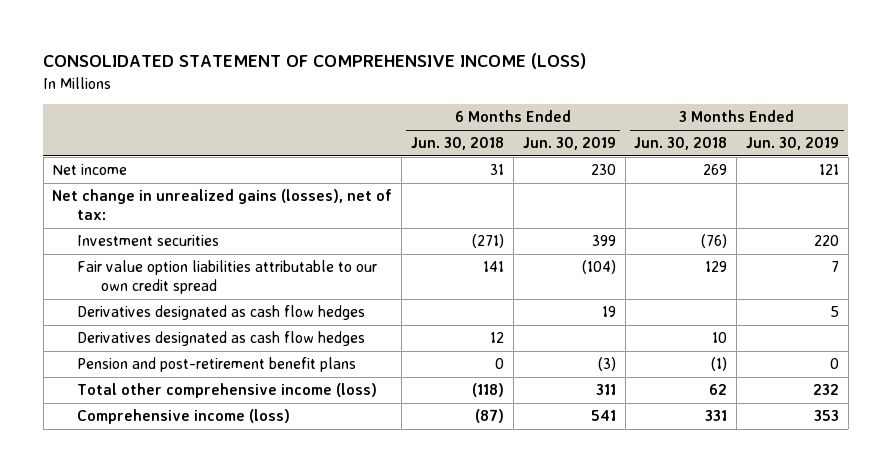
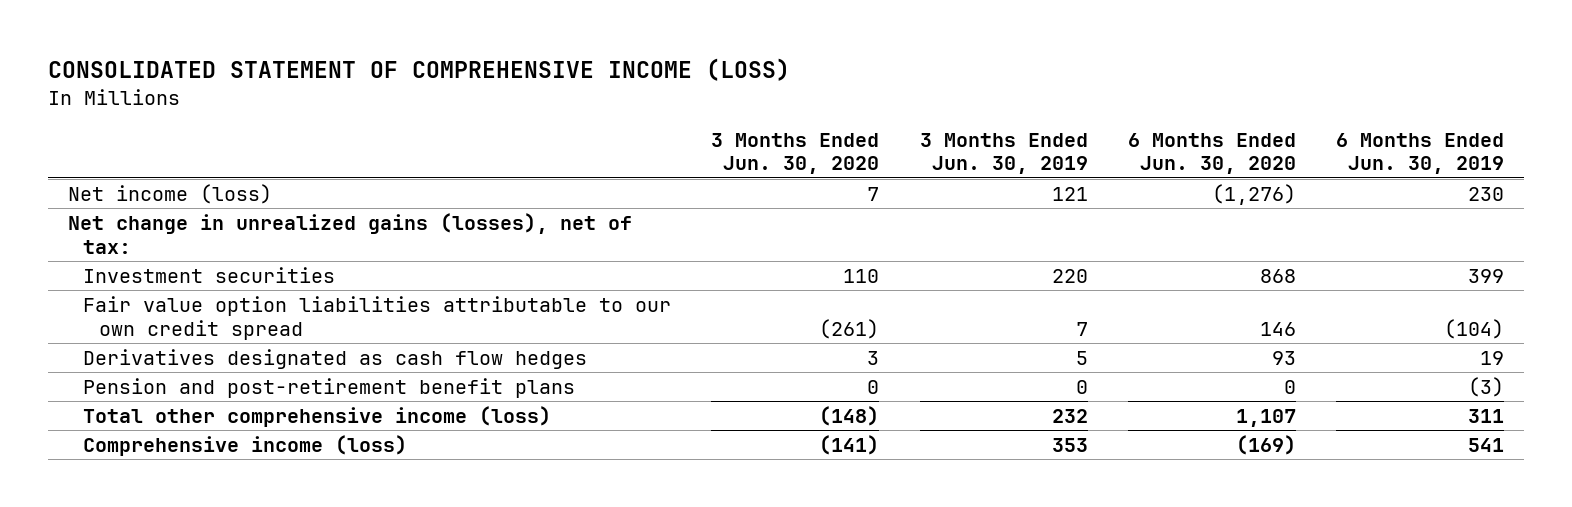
[411,137,505,151] Jun. 30, 2018 -> none
[634,137,728,151] Jun. 30, 2018 -> none
none -> [711,132,880,175] 3 Months Ended Jun. 30, 2020
none -> [1127,132,1296,175] 6 Months Ended Jun. 30, 2020
[52,164,128,176] Net income -> [67,183,272,204] Net income (loss)
[76,331,365,347] Derivatives designated as cash flow hedges -> none

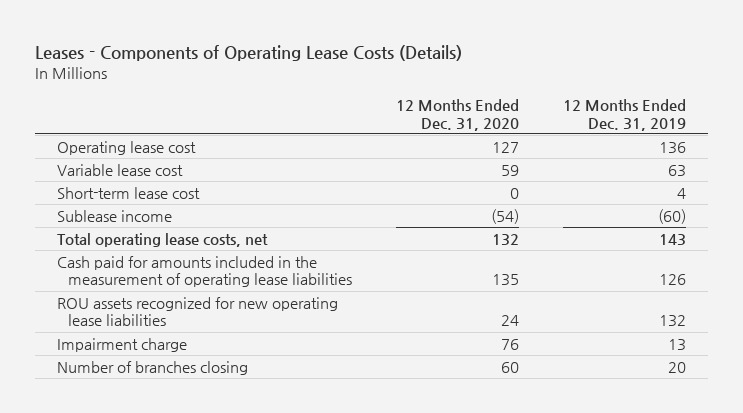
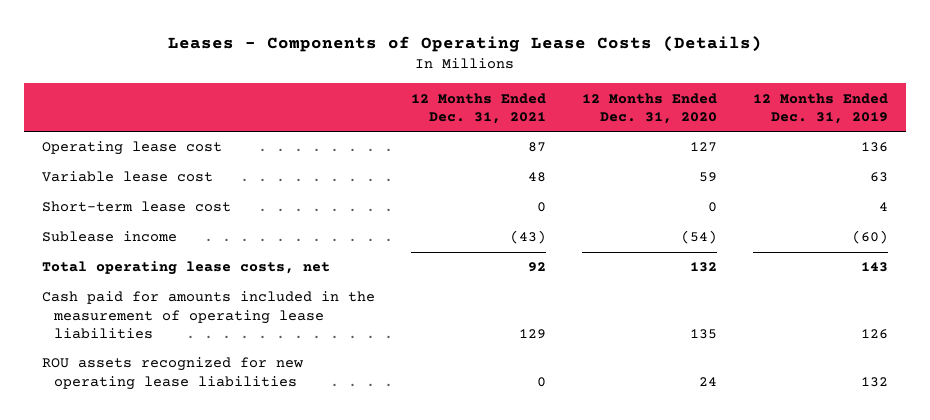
none -> [411,92,547,124] 12 Months Ended Dec. 31, 2021
[56,337,187,352] Impairment charge -> none
[56,360,248,375] Number of branches closing -> none

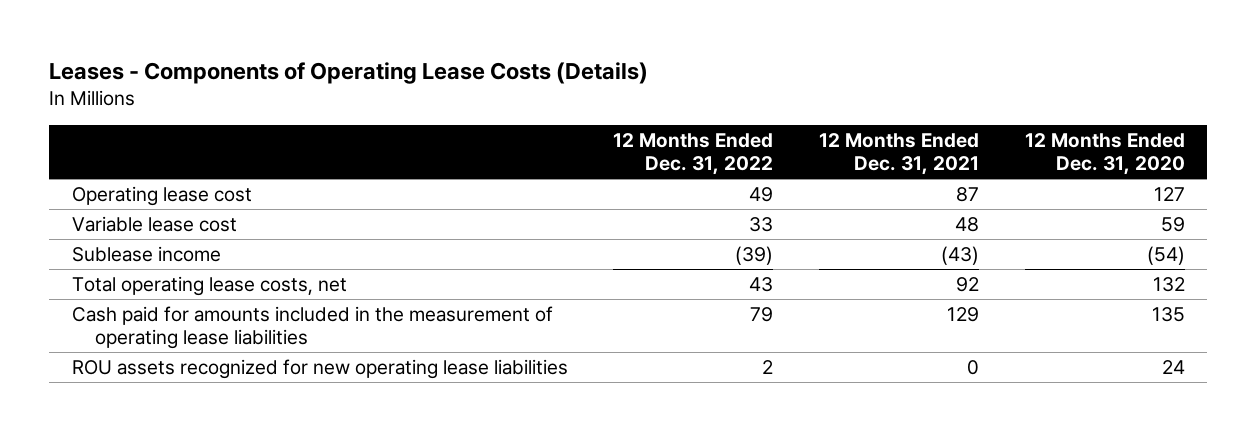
[752,92,888,124] 12 Months Ended Dec. 31, 2019 -> none
none -> [613,132,774,175] 12 Months Ended Dec. 31, 2022
[42,201,232,213] Short-term lease cost -> none

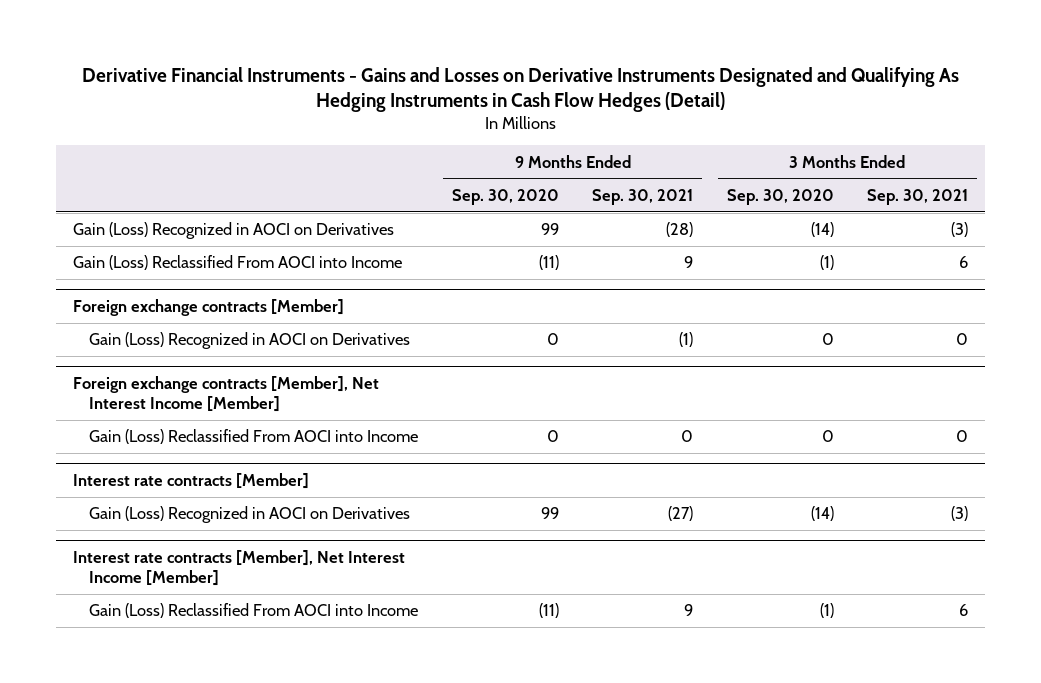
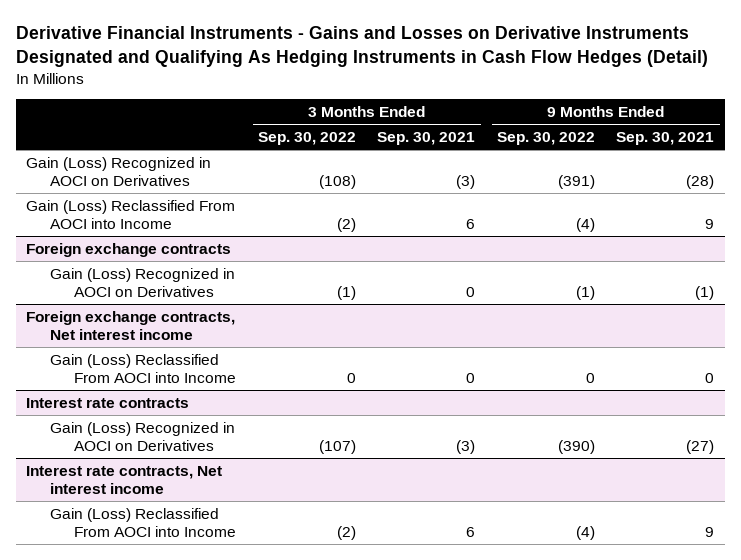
[451,188,559,205] Sep. 30, 2020 -> none
[726,188,834,205] Sep. 30, 2020 -> none
none -> [257,131,356,145] Sep. 30, 2022
none -> [496,131,595,145] Sep. 30, 2022
[73,298,345,316] Foreign exchange contracts [Member] -> [26,242,232,257] Foreign exchange contracts
[73,375,380,413] Foreign exchange contracts [Member], Net Interest Income [Member] -> [26,310,236,340] Foreign exchange contracts, Net interest income
[73,472,310,489] Interest rate contracts [Member] -> [26,397,190,408] Interest rate contracts
[73,549,406,587] Interest rate contracts [Member], Net Interest Income [Member] -> [26,465,223,494] Interest rate contracts, Net interest income

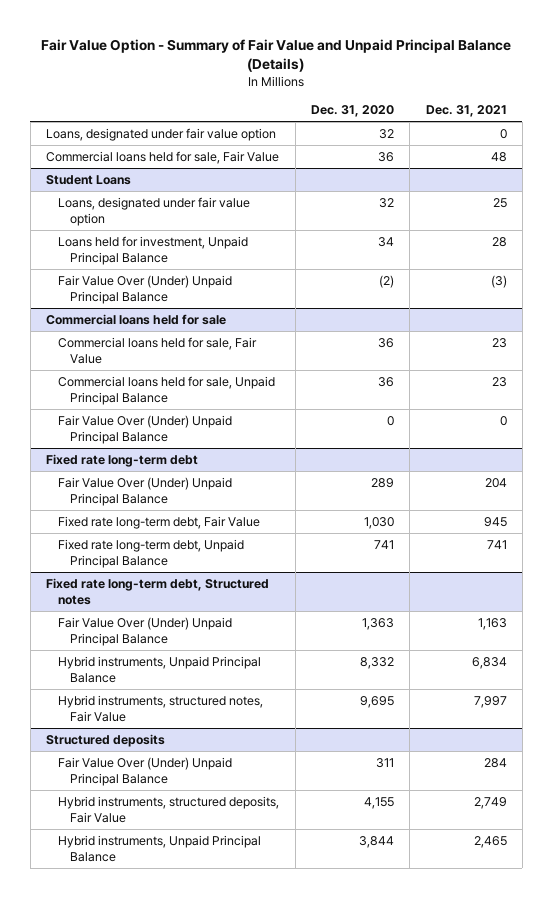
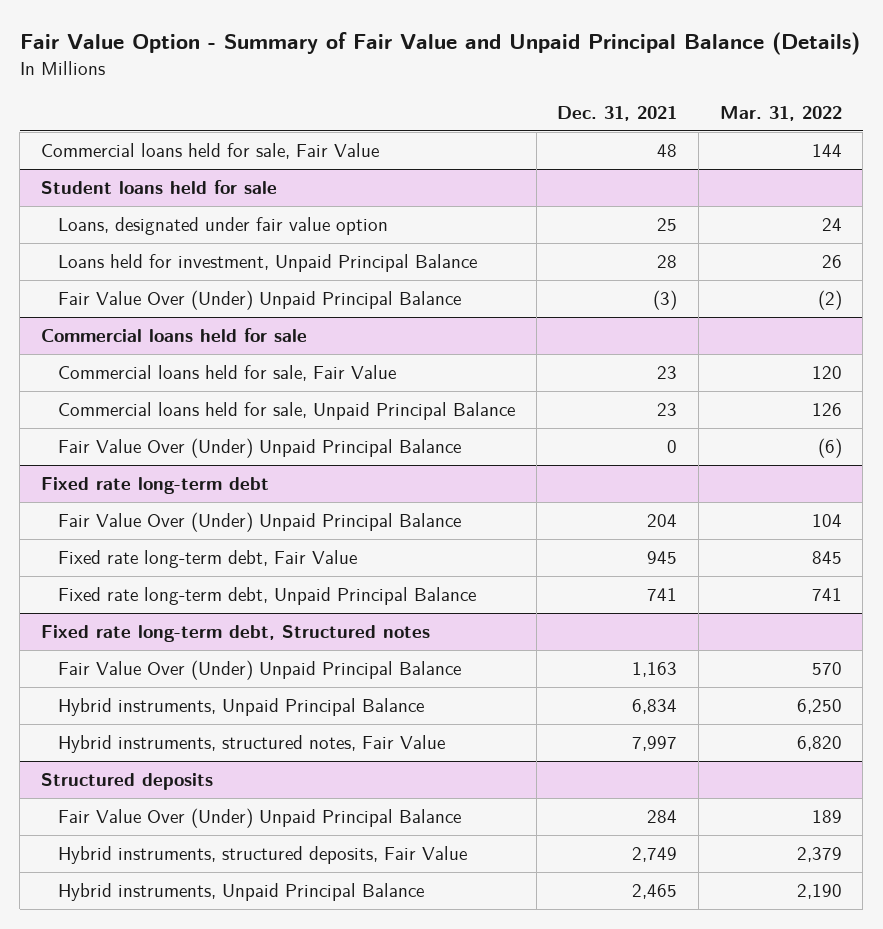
[310,104,394,117] Dec. 31, 2020 -> none
none -> [719,105,842,121] Mar. 31, 2022
[46,127,277,141] Loans, designated under fair value option -> none
[46,174,132,185] Student Loans -> [41,179,278,194] Student loans held for sale

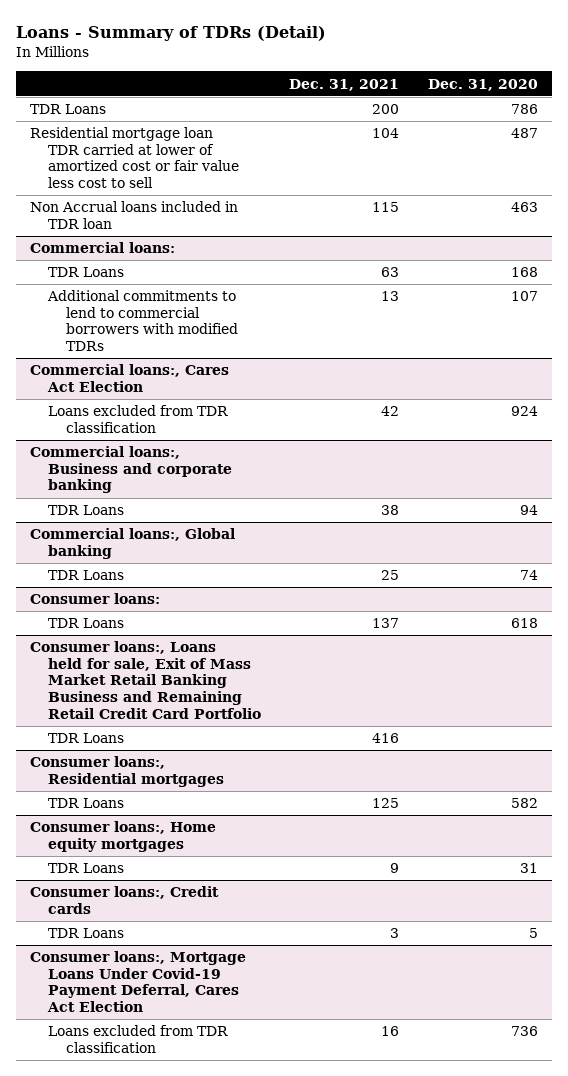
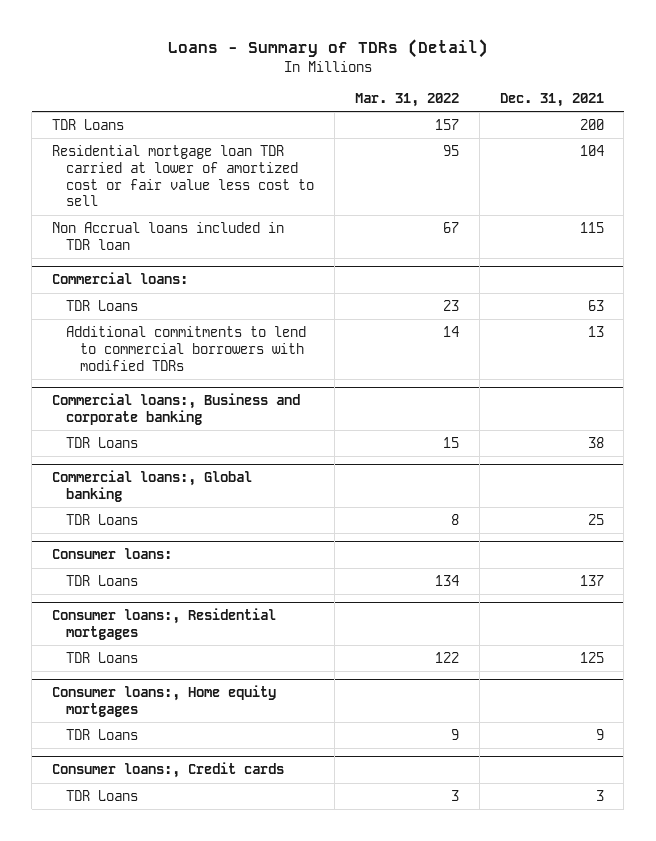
[427,78,538,91] Dec. 31, 2020 -> none
none -> [354,92,459,107] Mar. 31, 2022
[30,364,230,392] Commercial loans:, Cares Act Election -> none
[48,405,229,433] Loans excluded from TDR classification -> none
[30,641,262,719] Consumer loans:, Loans held for sale, Exit of Mass Market Retail Banking Business and Remaining Retail Credit Card Portfolio -> none
[48,733,125,744] TDR Loans -> none
[30,951,247,1013] Consumer loans:, Mortgage Loans Under Covid-19 Payment Deferral, Cares Act Election -> none
[48,1025,229,1053] Loans excluded from TDR classification -> none

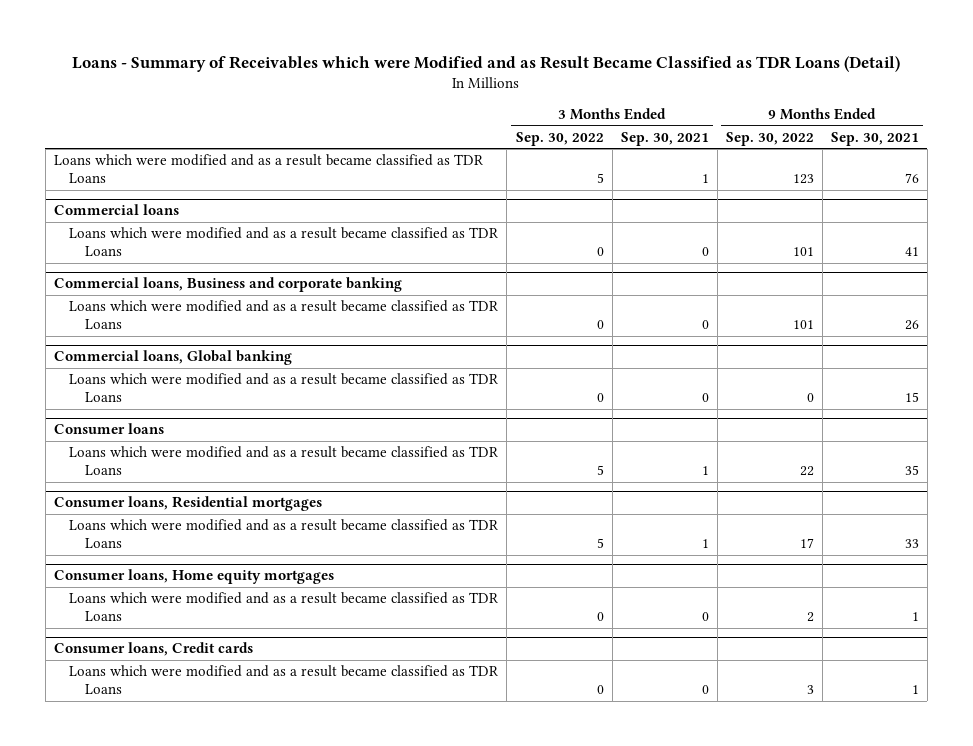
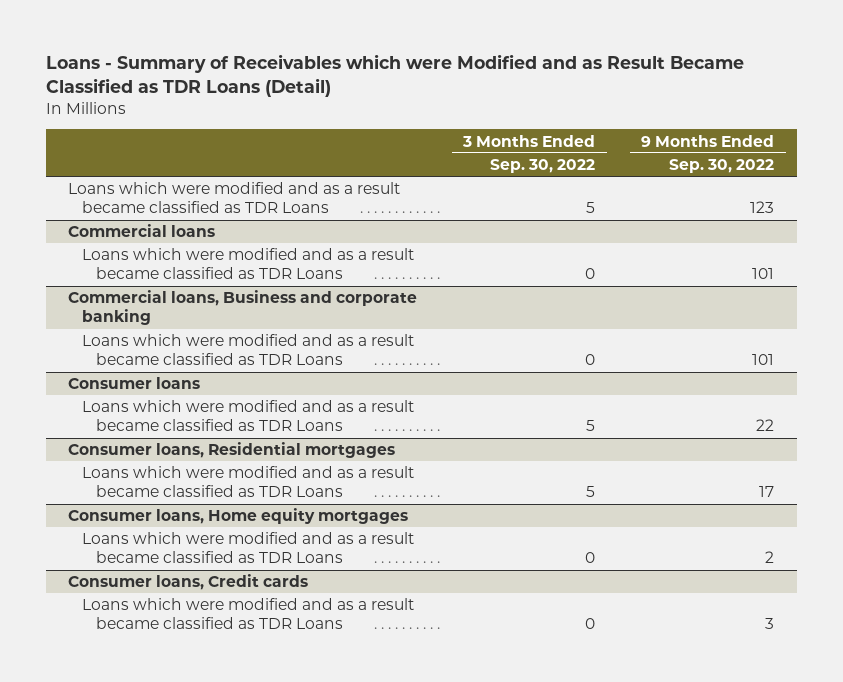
[620,131,709,146] Sep. 30, 2021 -> none
[830,131,919,146] Sep. 30, 2021 -> none
[53,350,292,366] Commercial loans, Global banking -> none
[69,373,499,403] Loans which were modified and as a result became classified as TDR Loans -> none

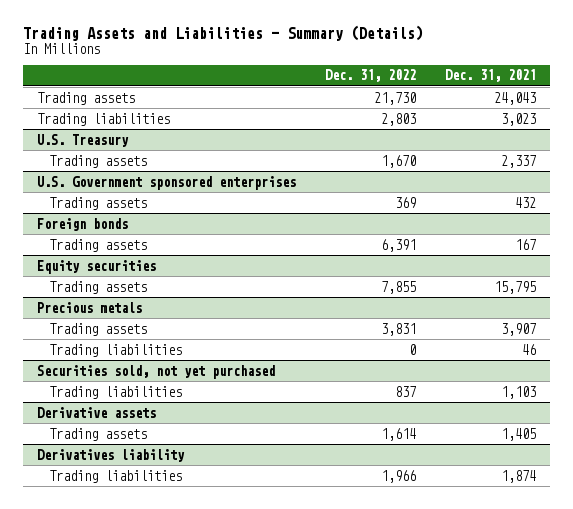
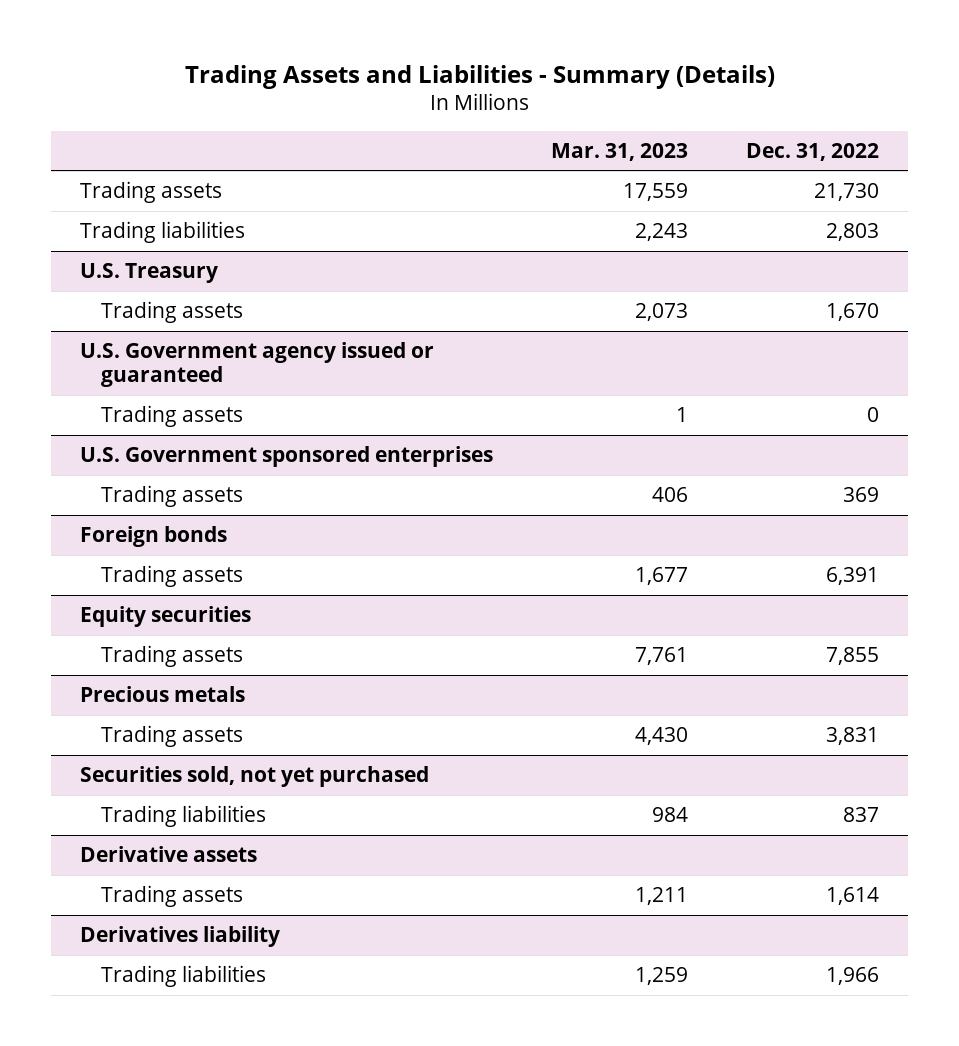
[444,69,536,83] Dec. 31, 2021 -> none
none -> [551,142,689,161] Mar. 31, 2023
none -> [80,341,435,388] U.S. Government agency issued or guaranteed
none -> [101,404,244,427] Trading assets
[49,343,183,357] Trading liabilities -> none

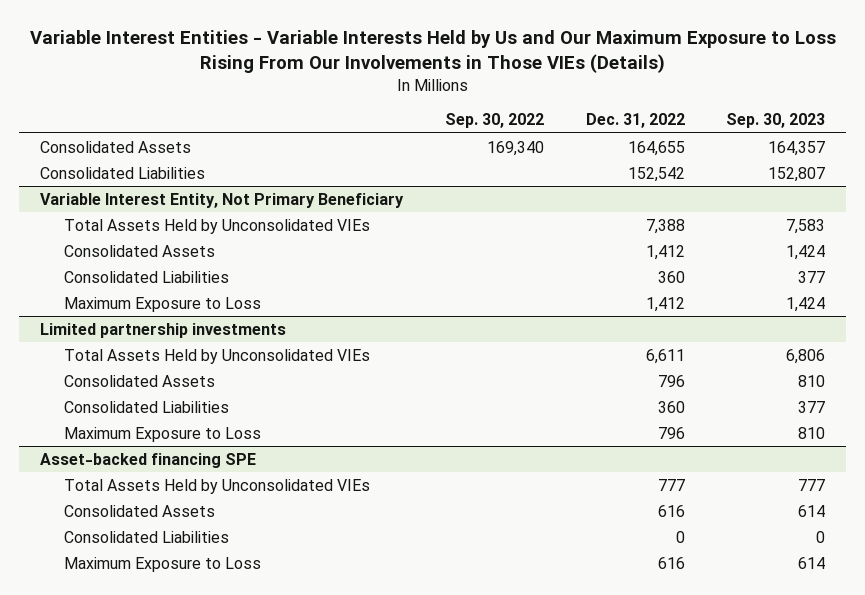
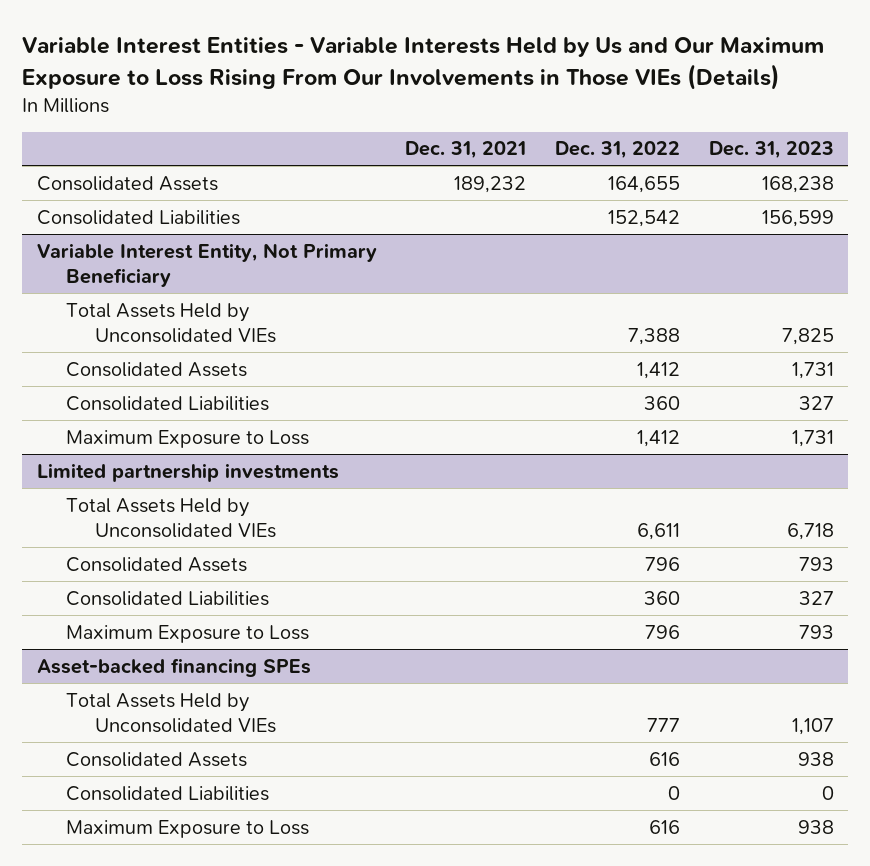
[444,113,544,129] Sep. 30, 2022 -> none
[726,113,826,129] Sep. 30, 2023 -> none
none -> [405,141,527,160] Dec. 31, 2021
none -> [708,141,834,160] Dec. 31, 2023
[39,452,256,468] Asset-backed financing SPE -> [36,657,311,677] Asset-backed financing SPEs

